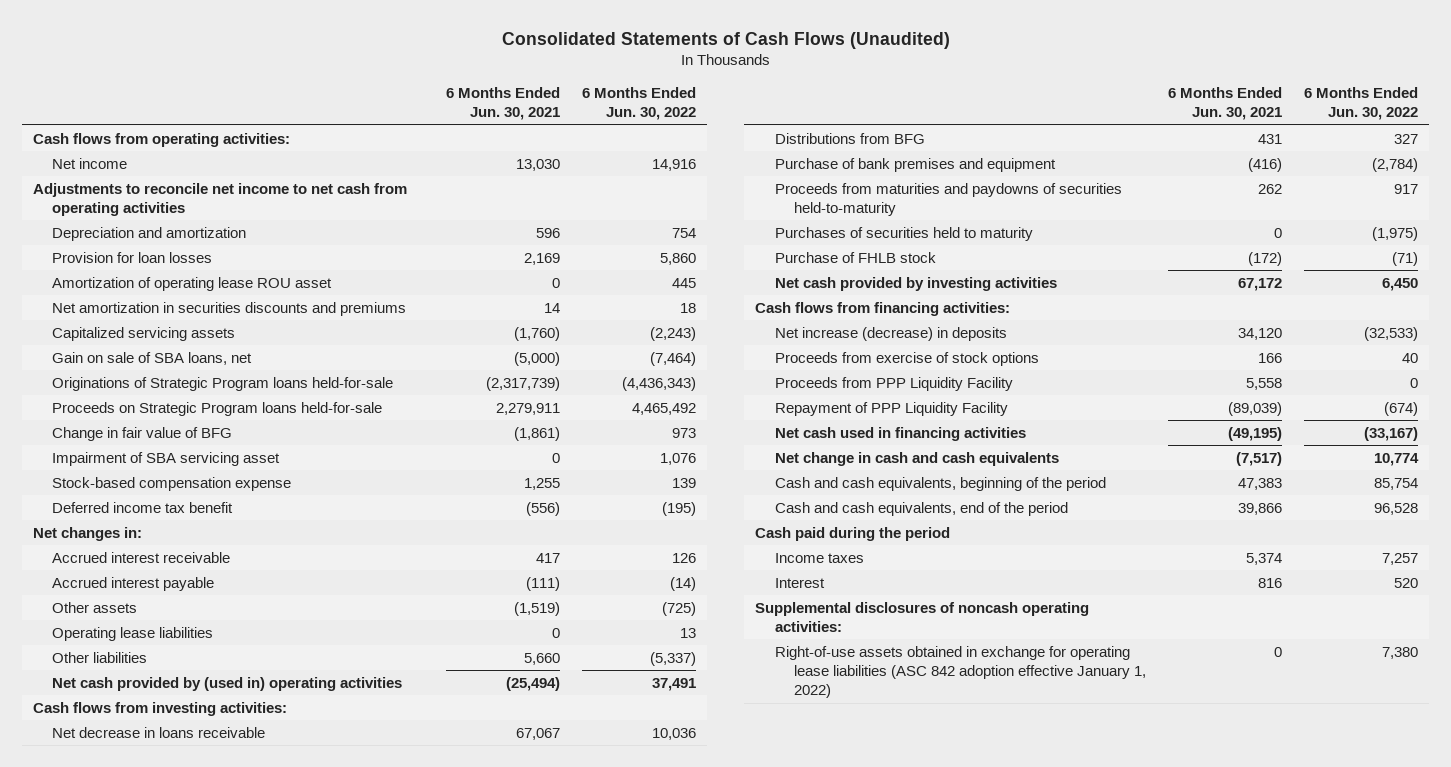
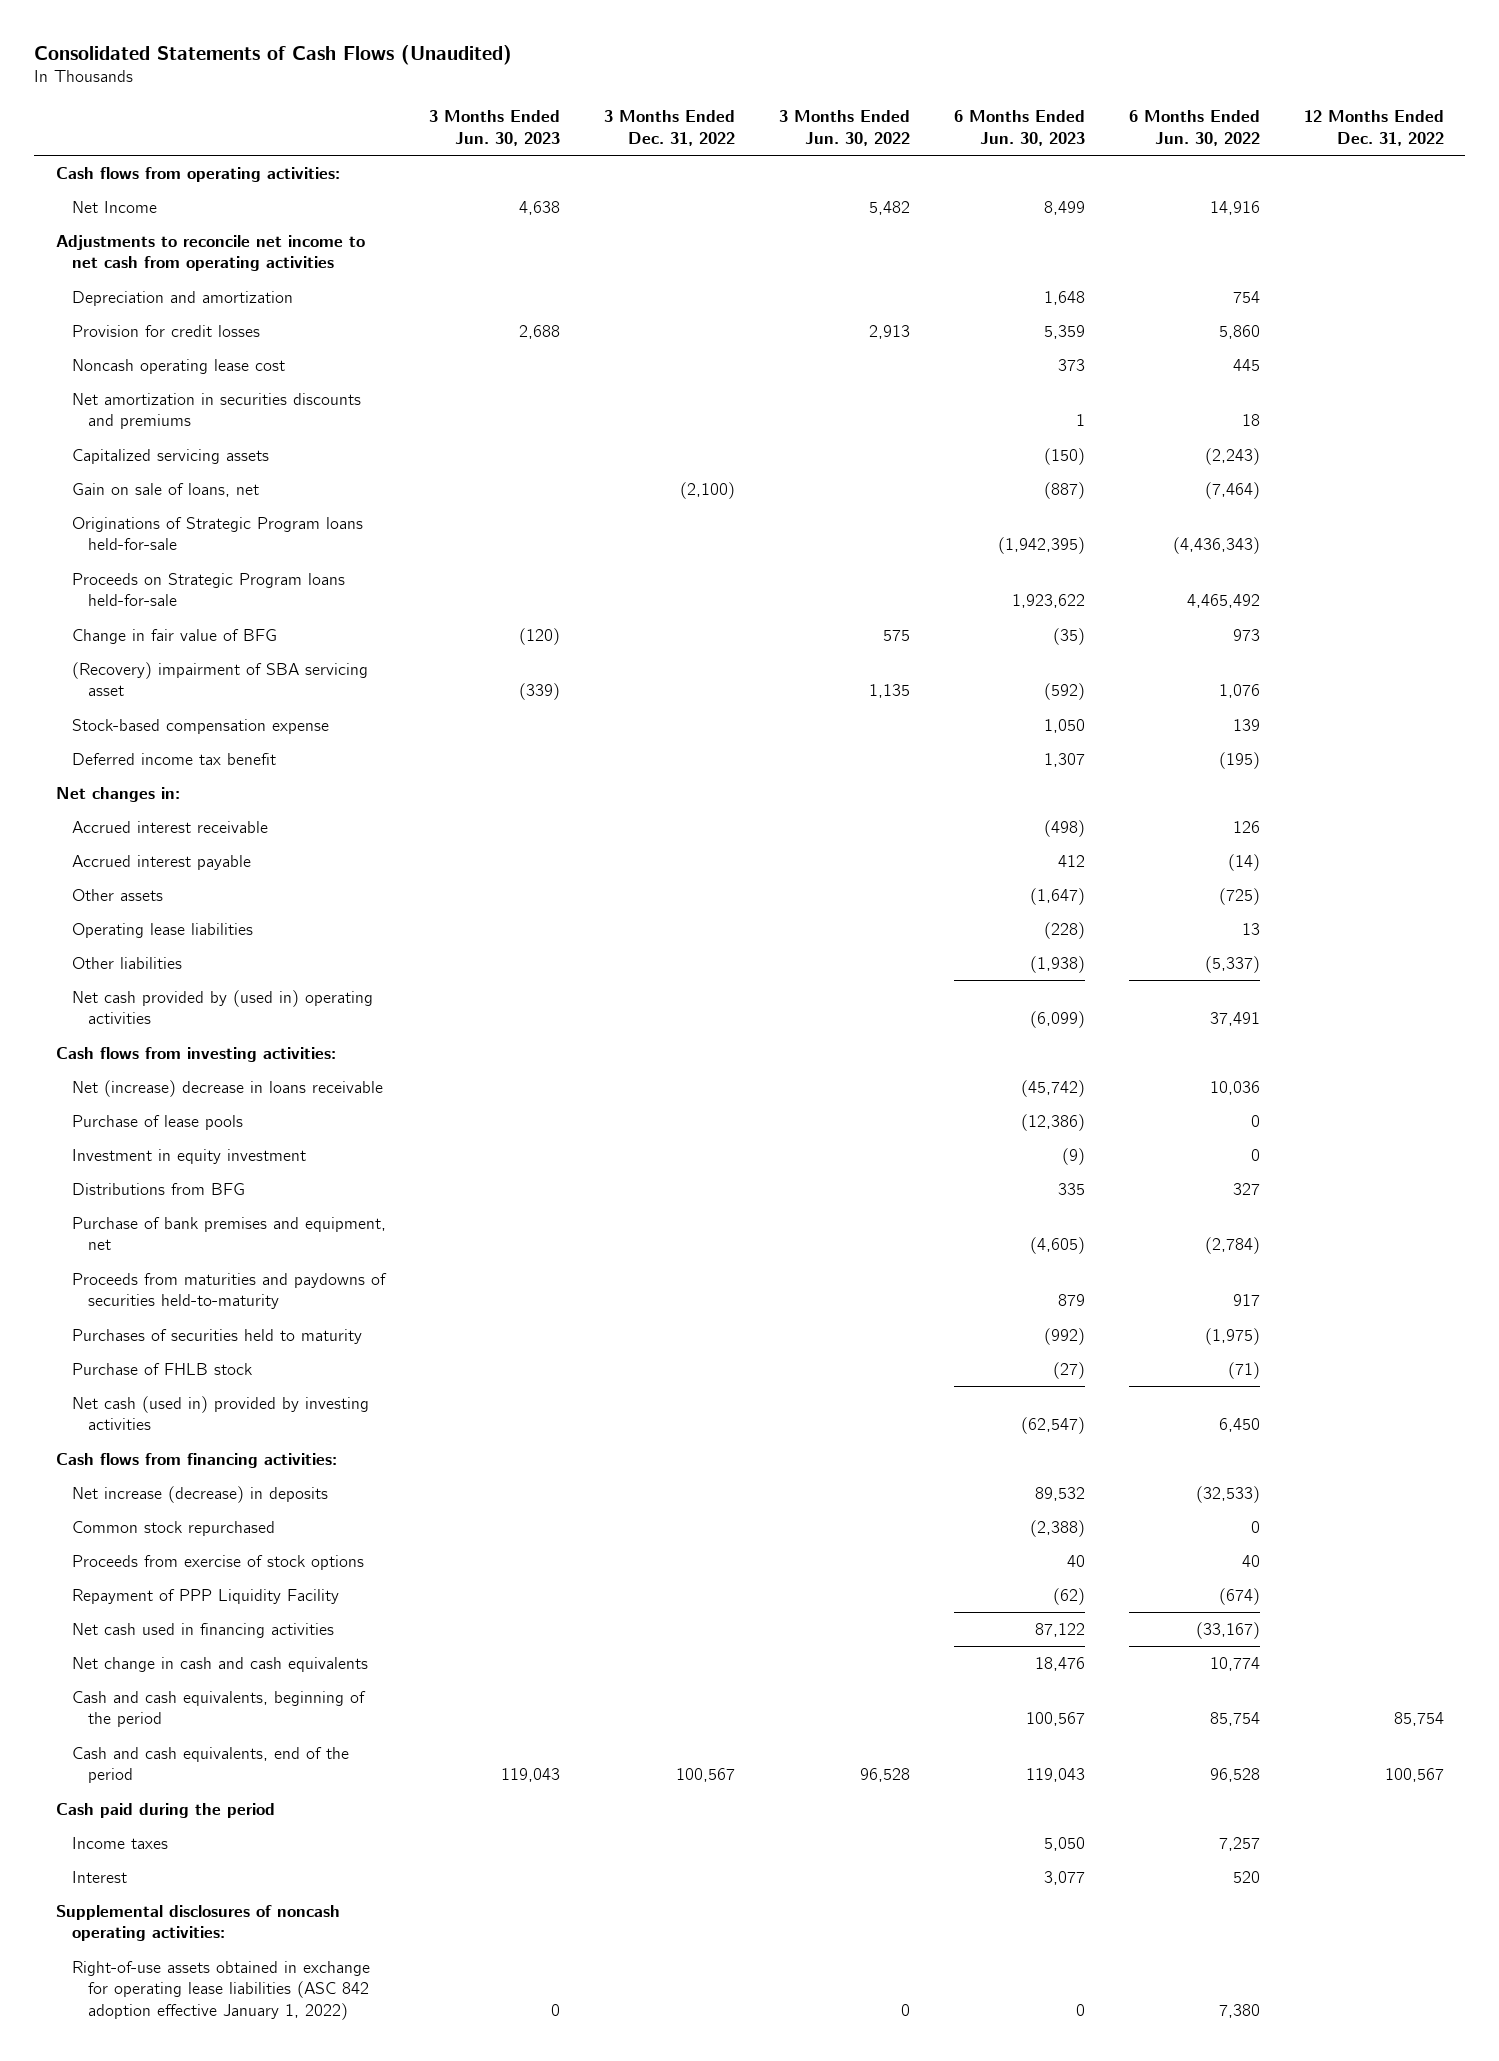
[445,86,560,121] 6 Months Ended Jun. 30, 2021 -> none
none -> [429,110,561,146] 3 Months Ended Jun. 30, 2023
none -> [604,110,736,146] 3 Months Ended Dec. 31, 2022
none -> [779,110,911,146] 3 Months Ended Jun. 30, 2022
none -> [953,110,1085,146] 6 Months Ended Jun. 30, 2023
none -> [1303,110,1444,146] 12 Months Ended Dec. 31, 2022
[52,157,128,169] Net income -> [71,200,157,213] Net Income
[52,251,213,263] Provision for loan losses -> [71,324,260,337] Provision for credit losses
[52,276,333,291] Amortization of operating lease ROU asset -> [71,358,285,374] Noncash operating lease cost
[52,351,253,365] Gain on sale of SBA loans, net -> [71,482,259,497] Gain on sale of loans, net
[52,451,281,466] Impairment of SBA servicing asset -> [71,661,368,697] (Recovery) impairment of SBA servicing asset
[52,726,266,738] Net decrease in loans receivable -> [71,1079,383,1097] Net (increase) decrease in loans receivable
none -> [71,1114,243,1130] Purchase of lease pools
none -> [71,1148,306,1164] Investment in equity investment
[774,157,1056,172] Purchase of bank premises and equipment -> [71,1216,386,1251] Purchase of bank premises and equipment, net
[774,276,1057,291] Net cash provided by investing activities -> [71,1395,369,1431] Net cash (used in) provided by investing activities
none -> [71,1520,275,1536] Common stock repurchased
[774,376,1013,391] Proceeds from PPP Liquidity Facility -> none

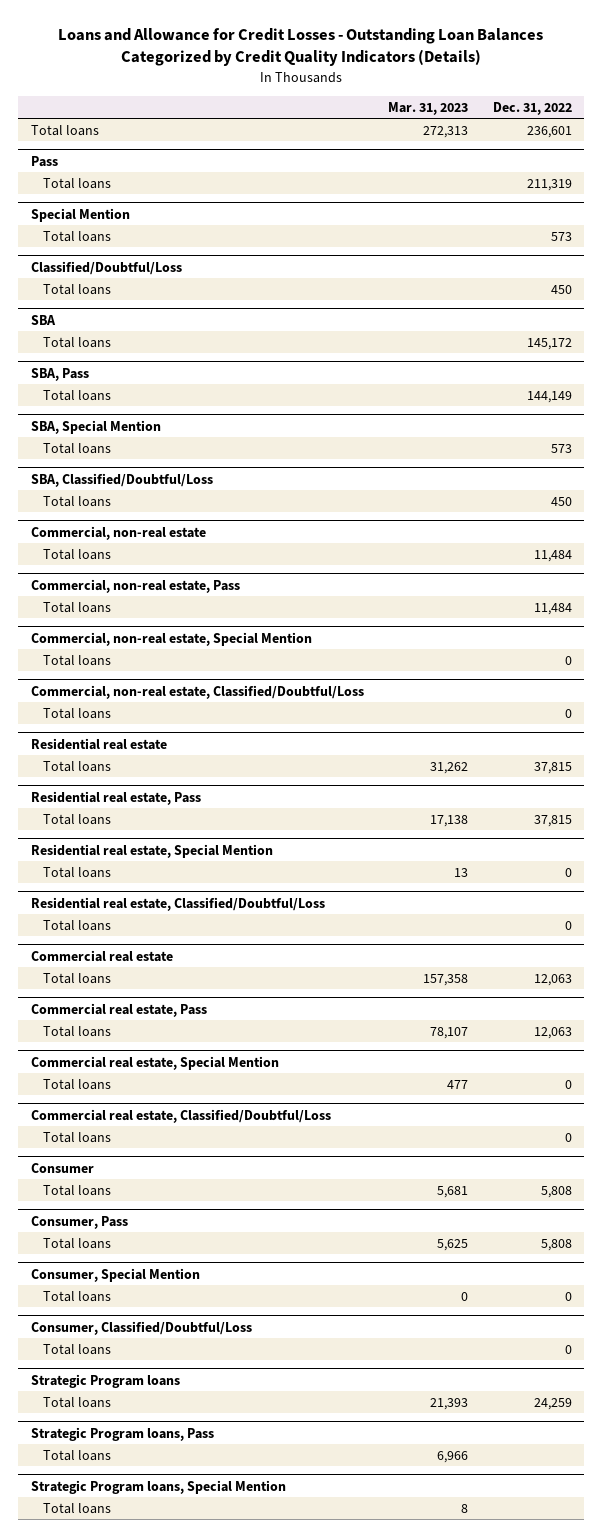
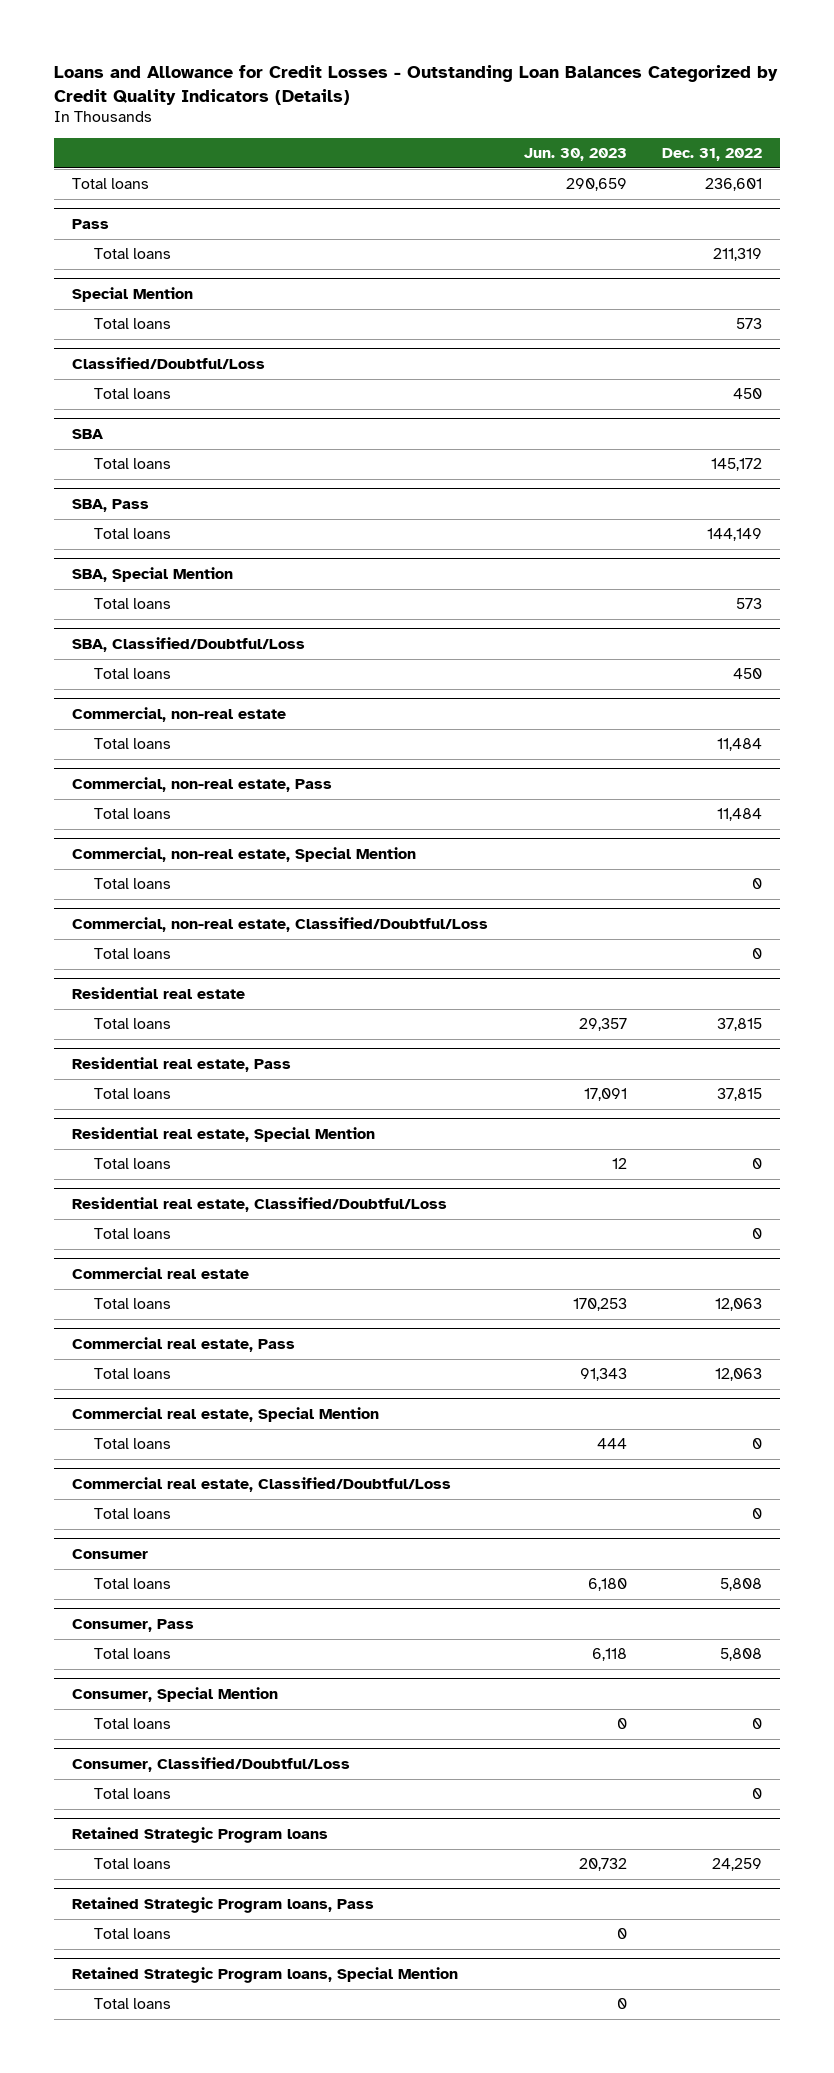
[388,101,469,115] Mar. 31, 2023 -> none
none -> [523,147,627,161] Jun. 30, 2023
[30,1373,180,1388] Strategic Program loans -> [71,1826,328,1843] Retained Strategic Program loans
[30,1426,214,1441] Strategic Program loans, Pass -> [71,1896,374,1913] Retained Strategic Program loans, Pass
[30,1479,286,1494] Strategic Program loans, Special Mention -> [71,1966,458,1983] Retained Strategic Program loans, Special Mention

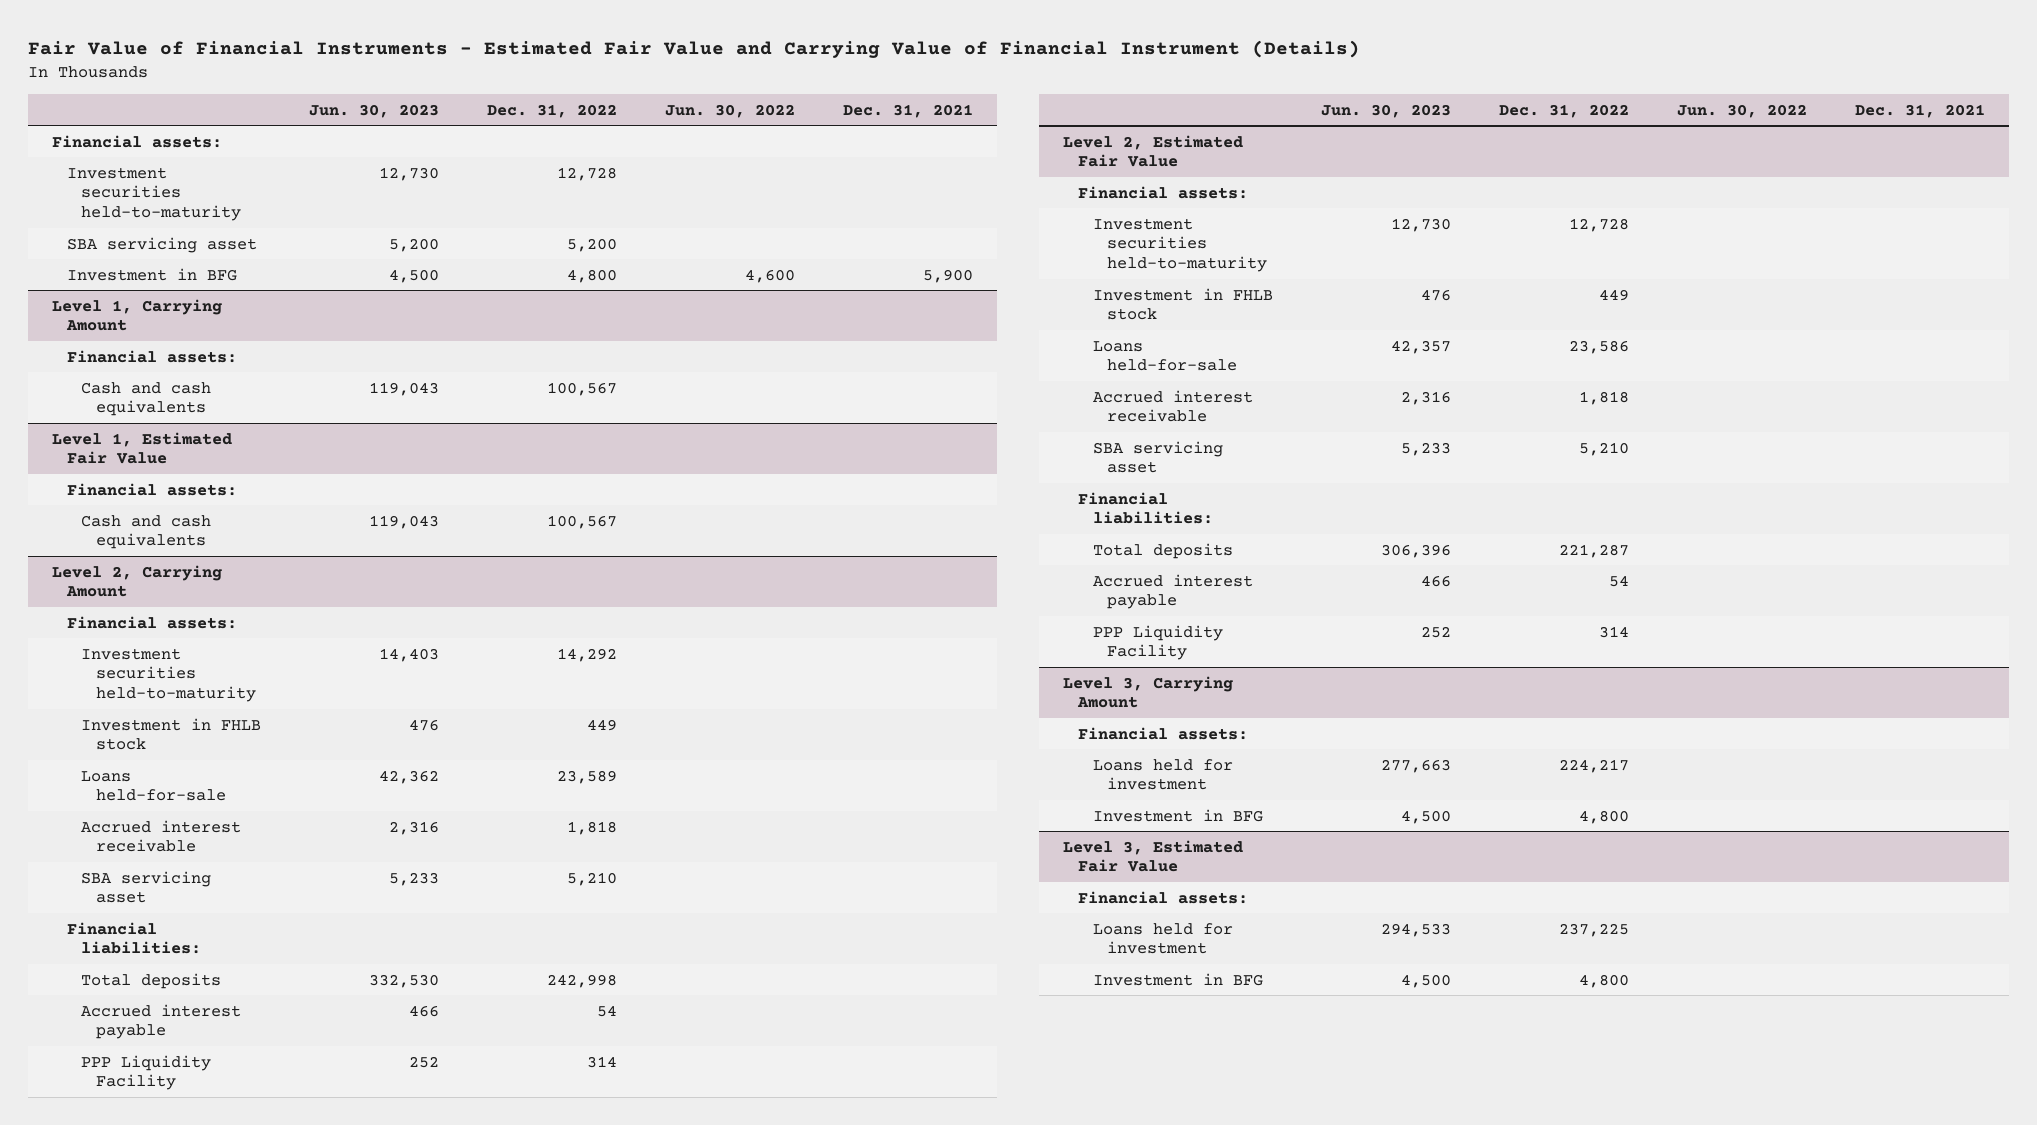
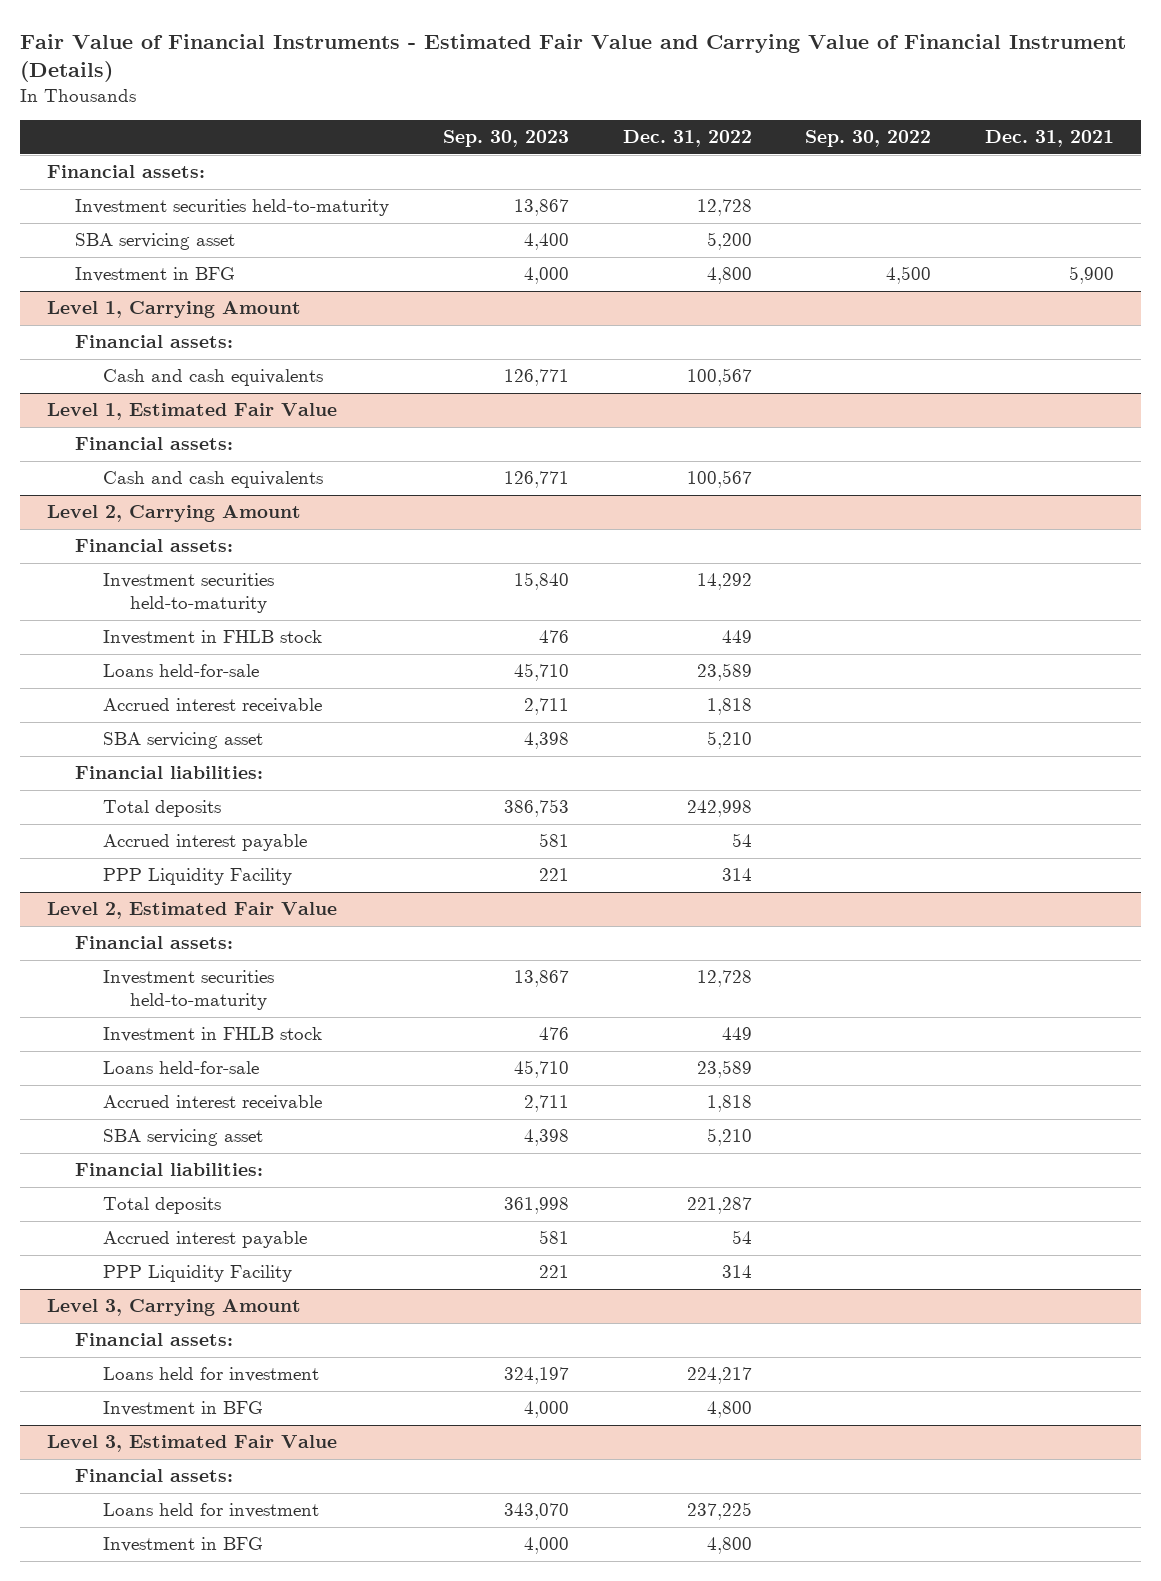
[309,103,440,118] Jun. 30, 2023 -> none
[665,103,796,118] Jun. 30, 2022 -> none
none -> [442,129,569,147] Sep. 30, 2023
none -> [805,129,932,147] Sep. 30, 2022
[1568,339,1629,354] 23,586 -> [696,1060,752,1079] 23,589

